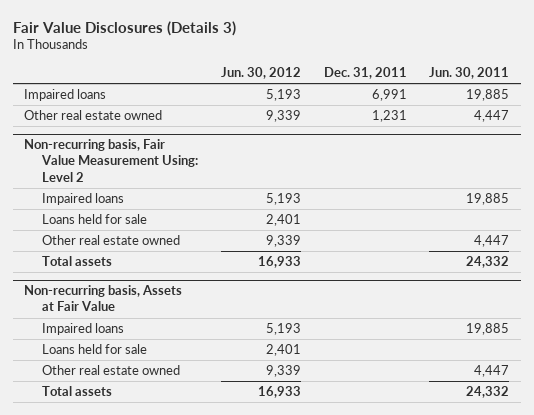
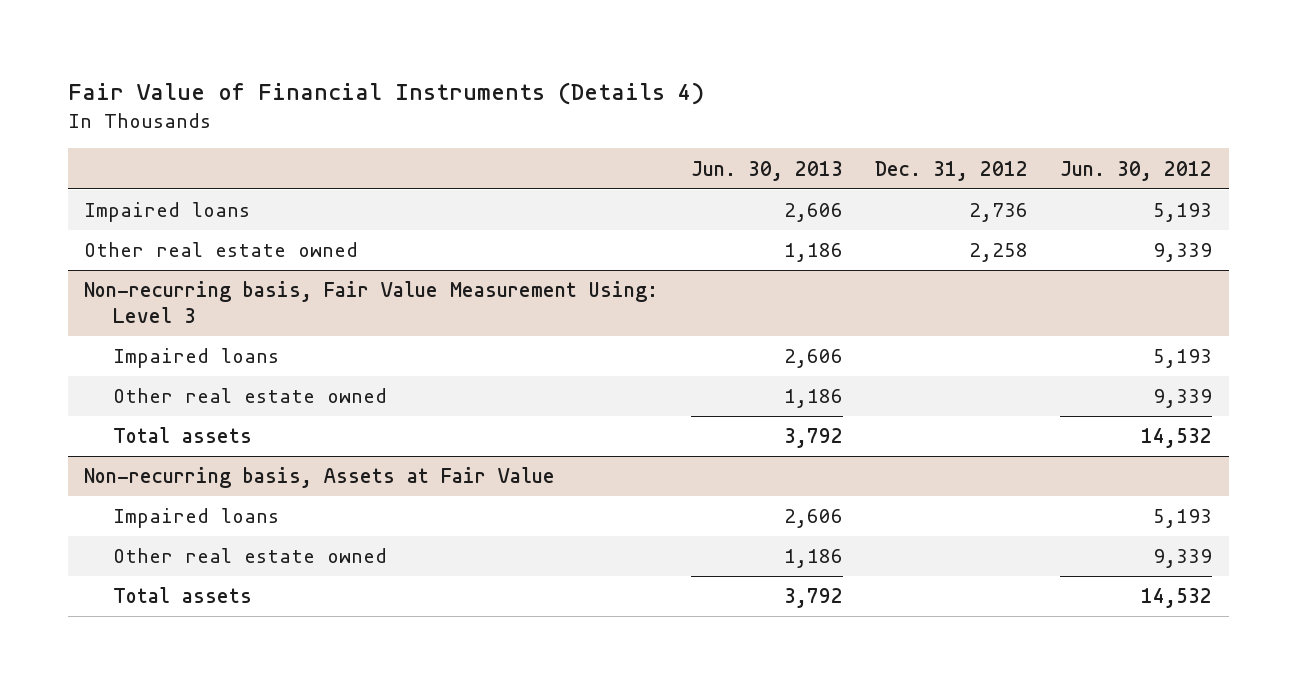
[13,20,237,36] Fair Value Disclosures (Details 3) -> [67,81,704,105] Fair Value of Financial Instruments (Details 4)
[323,67,407,80] Dec. 31, 2011 -> none
[429,67,510,80] Jun. 30, 2011 -> none
none -> [690,160,843,181] Jun. 30, 2013
none -> [875,160,1029,181] Dec. 31, 2012
[24,139,198,182] Non-recurring basis, Fair Value Measurement Using: Level 2 -> [84,281,659,324] Non-recurring basis, Fair Value Measurement Using: Level 3
[41,214,147,225] Loans held for sale -> none
[257,256,301,269] 16,933 -> [1141,428,1213,449] 14,532
[41,344,147,355] Loans held for sale -> none
[257,386,301,399] 16,933 -> [1141,588,1213,609] 14,532

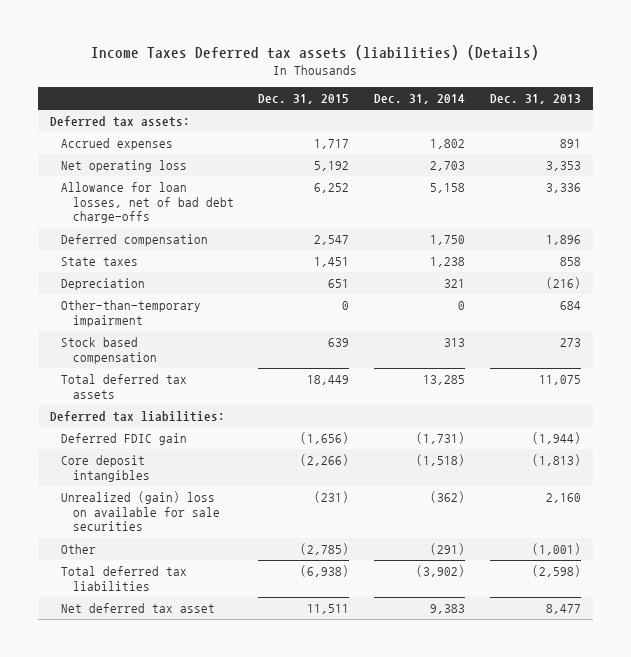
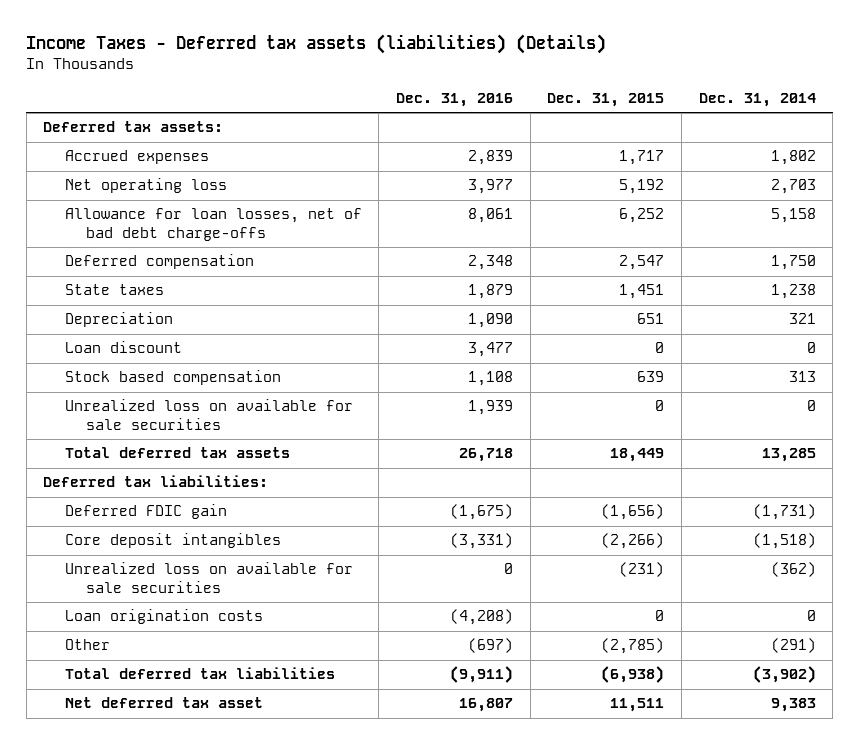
[91,45,540,61] Income Taxes Deferred tax assets (liabilities) (Details) -> [26,34,607,55] Income Taxes - Deferred tax assets (liabilities) (Details)
[489,94,581,105] Dec. 31, 2013 -> none
none -> [396,93,514,108] Dec. 31, 2016
[61,300,202,327] Other-than-temporary impairment -> none
none -> [64,341,182,354] Loan discount
none -> [64,399,353,431] Unrealized loss on available for sale securities
[61,491,220,532] Unrealized (gain) loss on available for sale securities -> [64,562,353,594] Unrealized loss on available for sale securities
none -> [64,609,263,625] Loan origination costs

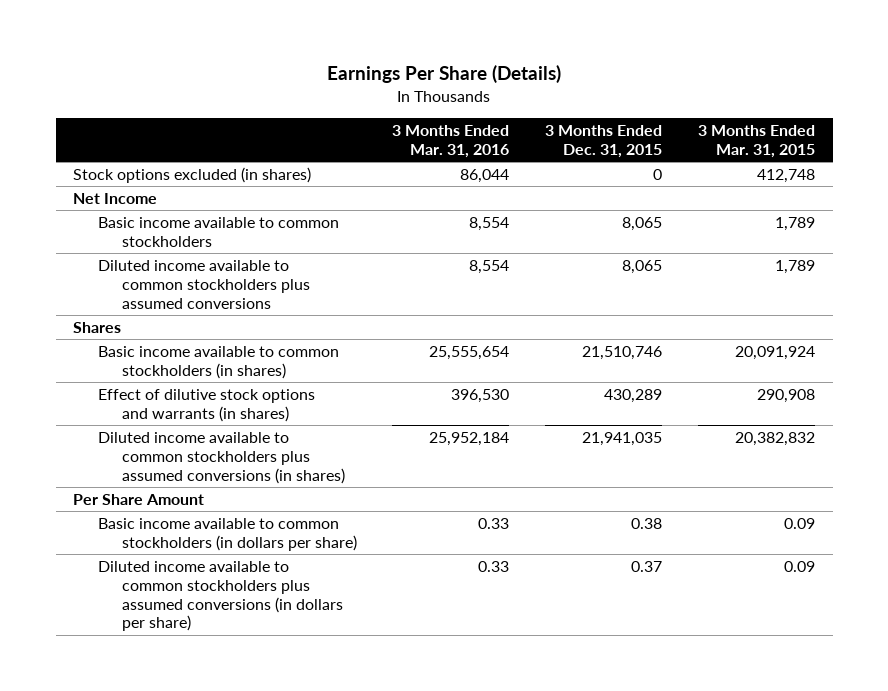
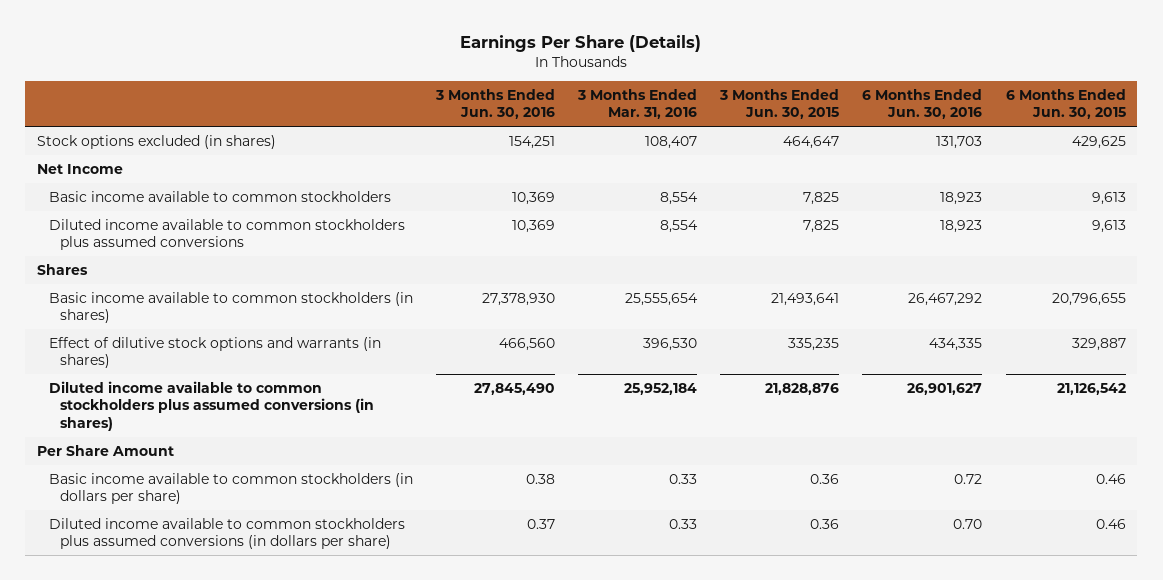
[545,125,663,159] 3 Months Ended Dec. 31, 2015 -> none
[698,125,816,159] 3 Months Ended Mar. 31, 2015 -> none
none -> [434,88,555,120] 3 Months Ended Jun. 30, 2016
none -> [719,88,840,120] 3 Months Ended Jun. 30, 2015
none -> [862,88,983,120] 6 Months Ended Jun. 30, 2016
none -> [1005,88,1126,120] 6 Months Ended Jun. 30, 2015
[460,168,510,183] 86,044 -> [644,135,697,149] 108,407

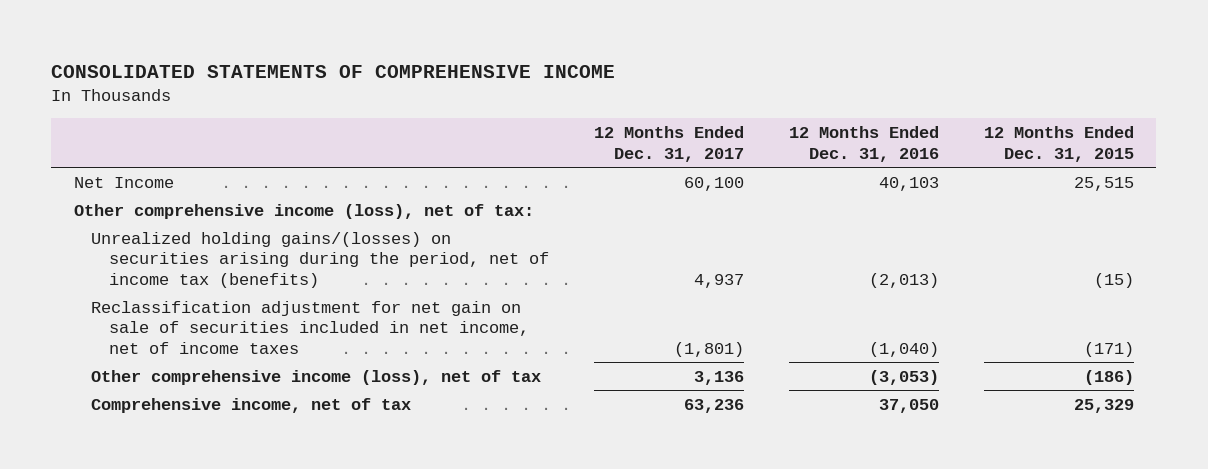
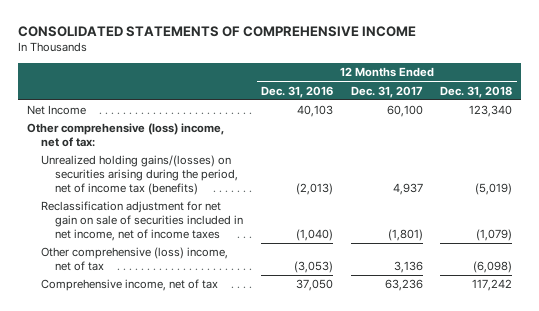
[983,126,1134,162] 12 Months Ended Dec. 31, 2015 -> none
none -> [440,85,513,98] Dec. 31, 2018
[73,203,534,219] Other comprehensive income (loss), net of tax: -> [26,123,224,147] Other comprehensive (loss) income, net of tax:
[91,369,542,385] Other comprehensive income (loss), net of tax -> [40,247,228,271] Other comprehensive (loss) income, net of tax

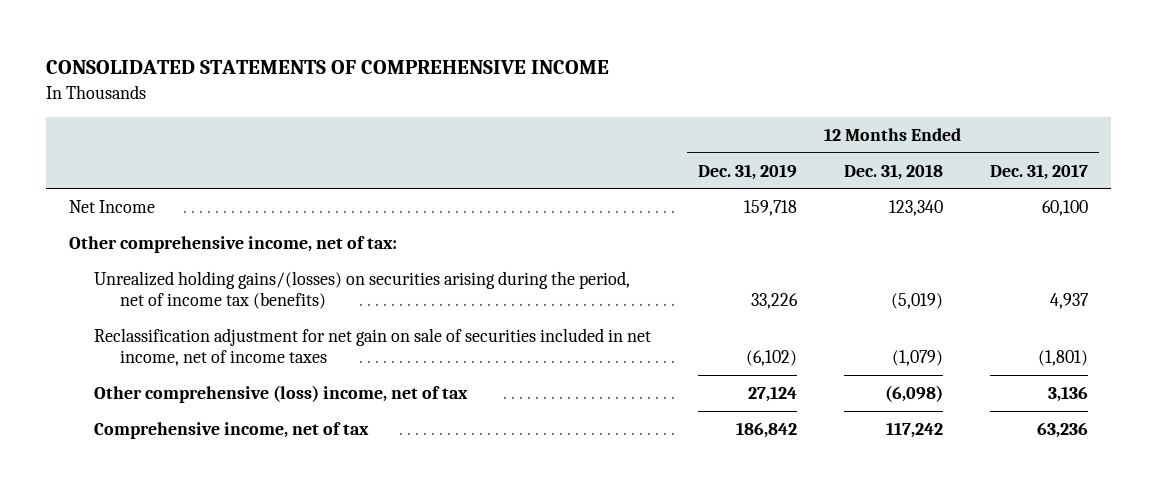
[260,85,333,98] Dec. 31, 2016 -> none
none -> [698,163,798,180] Dec. 31, 2019
[26,123,224,147] Other comprehensive (loss) income, net of tax: -> [69,236,398,254] Other comprehensive income, net of tax:

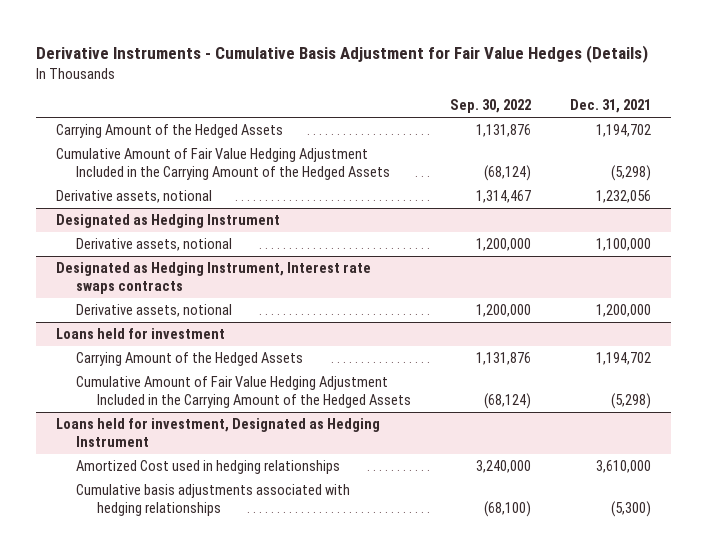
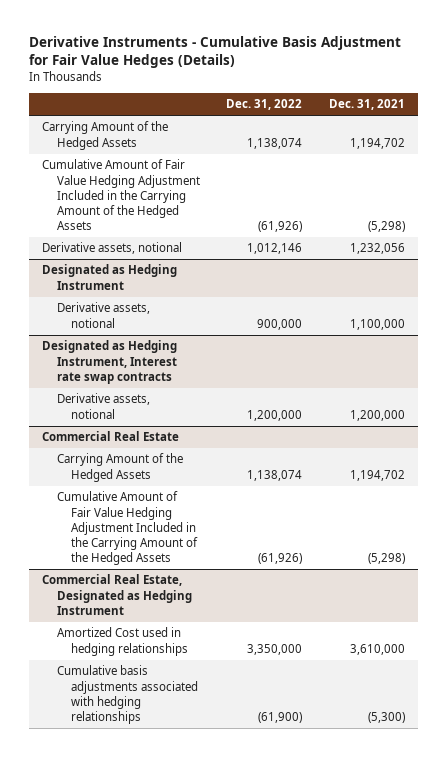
[449,99,531,114] Sep. 30, 2022 -> none
none -> [226,99,303,111] Dec. 31, 2022
[55,262,371,295] Designated as Hedging Instrument, Interest rate swaps contracts -> [42,340,178,384] Designated as Hedging Instrument, Interest rate swap contracts
[55,328,225,340] Loans held for investment -> [42,431,180,442] Commercial Real Estate
[55,418,380,448] Loans held for investment, Designated as Hedging Instrument -> none
none -> [42,574,192,615] Commercial Real Estate, Designated as Hedging Instrument

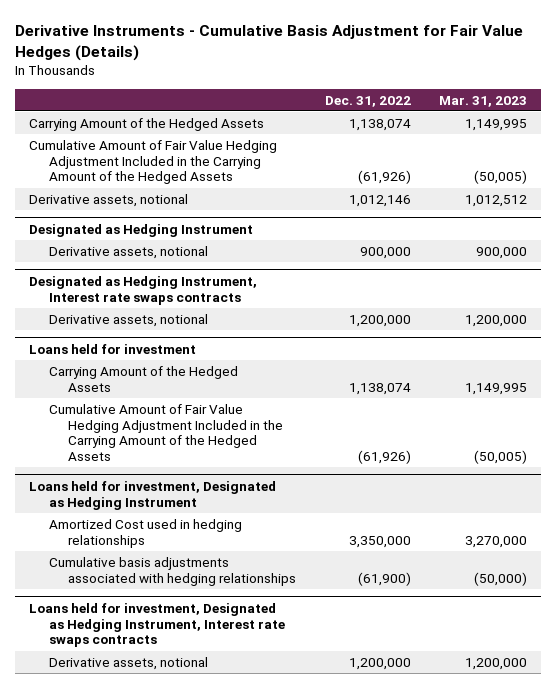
[328,99,405,111] Dec. 31, 2021 -> none
none -> [438,95,527,107] Mar. 31, 2023
[42,340,178,384] Designated as Hedging Instrument, Interest rate swap contracts -> [29,275,258,305] Designated as Hedging Instrument, Interest rate swaps contracts
[42,431,180,442] Commercial Real Estate -> [29,343,197,354] Loans held for investment
[42,574,192,615] Commercial Real Estate, Designated as Hedging Instrument -> none
none -> [29,480,277,510] Loans held for investment, Designated as Hedging Instrument
none -> [29,602,285,648] Loans held for investment, Designated as Hedging Instrument, Interest rate swaps contracts
none -> [48,656,208,670] Derivative assets, notional

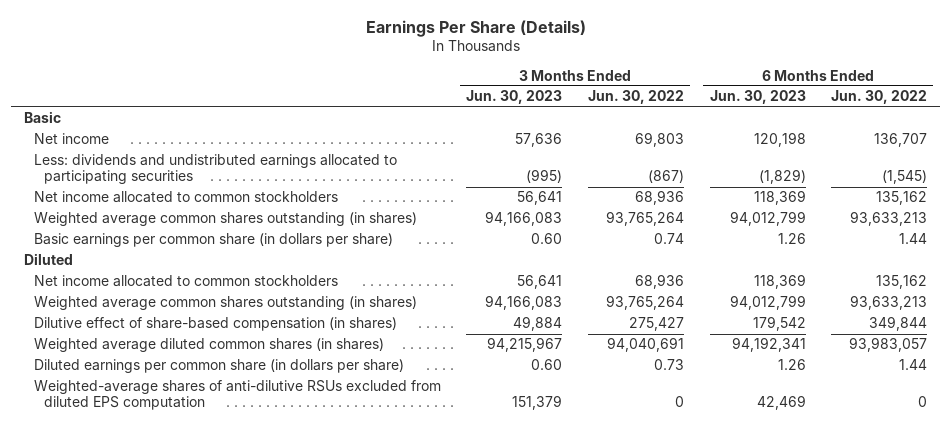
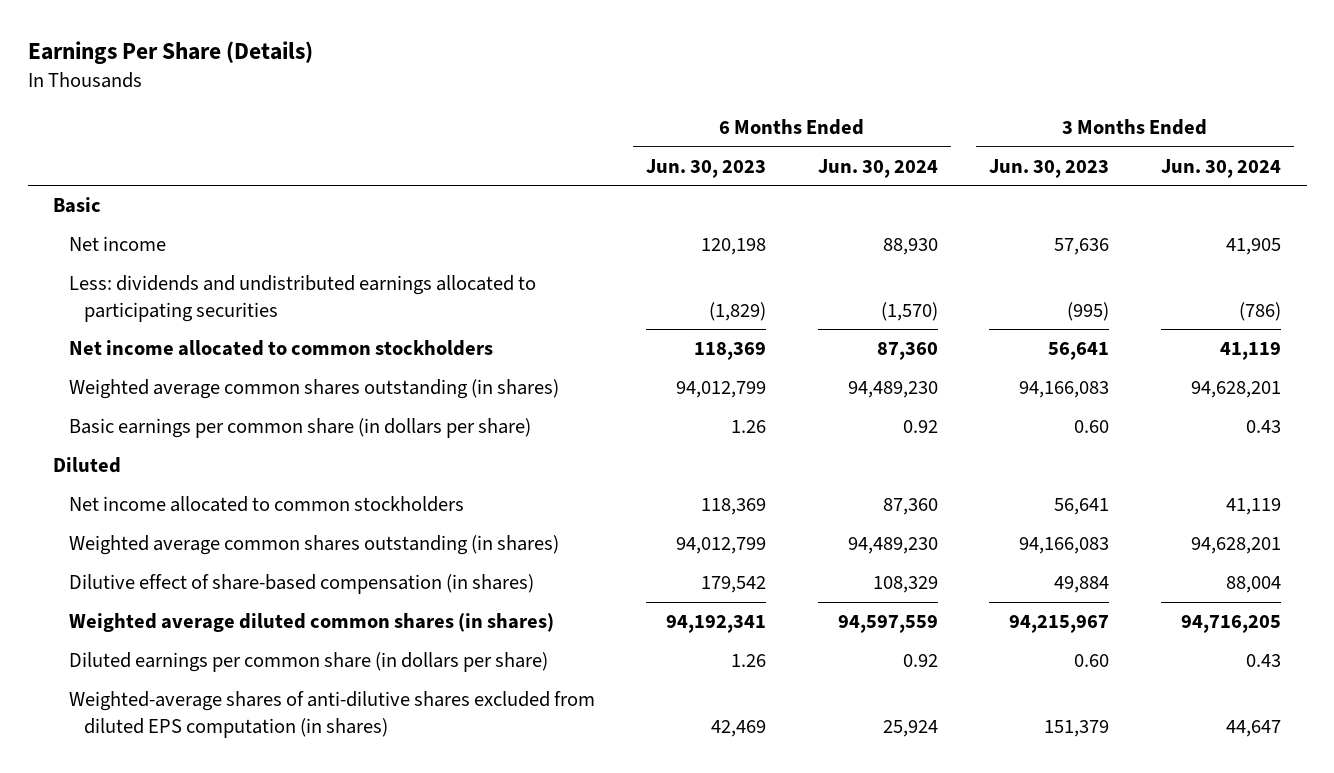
[588,90,685,105] Jun. 30, 2022 -> none
[831,90,928,105] Jun. 30, 2022 -> none
none -> [817,158,938,178] Jun. 30, 2024
none -> [1160,158,1281,178] Jun. 30, 2024
[33,380,441,411] Weighted-average shares of anti-dilutive RSUs excluded from diluted EPS computation -> [68,691,595,738] Weighted-average shares of anti-dilutive shares excluded from diluted EPS computation (in shares)

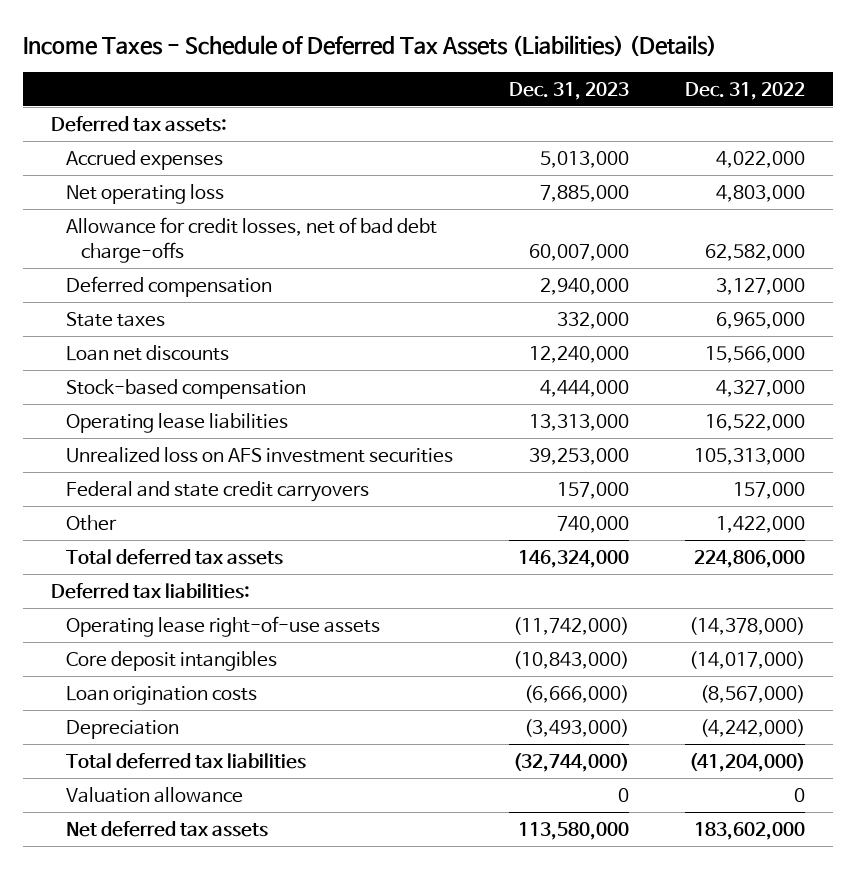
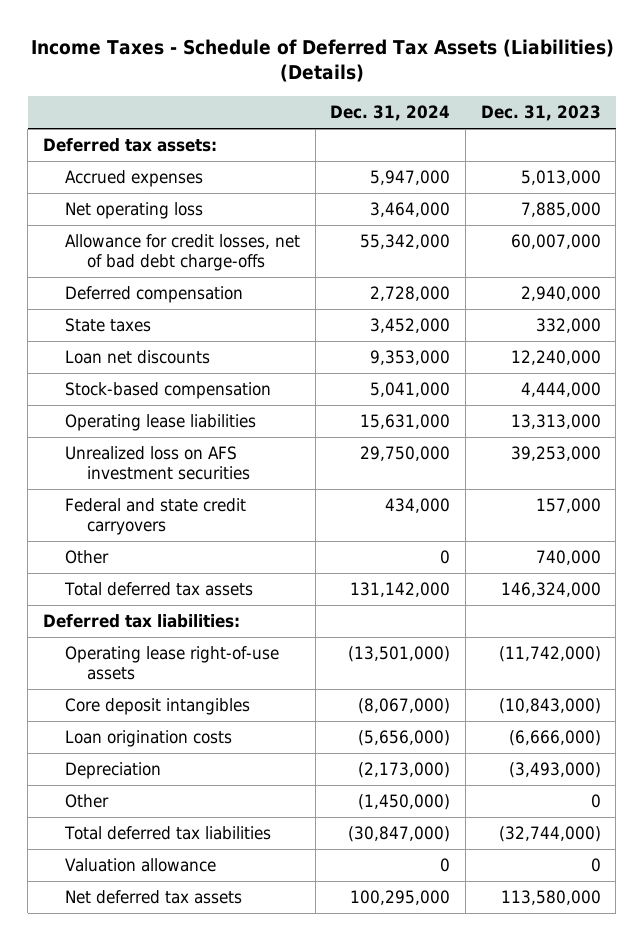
[685,81,806,100] Dec. 31, 2022 -> none
none -> [330,105,451,122] Dec. 31, 2024
none -> [65,794,110,809] Other

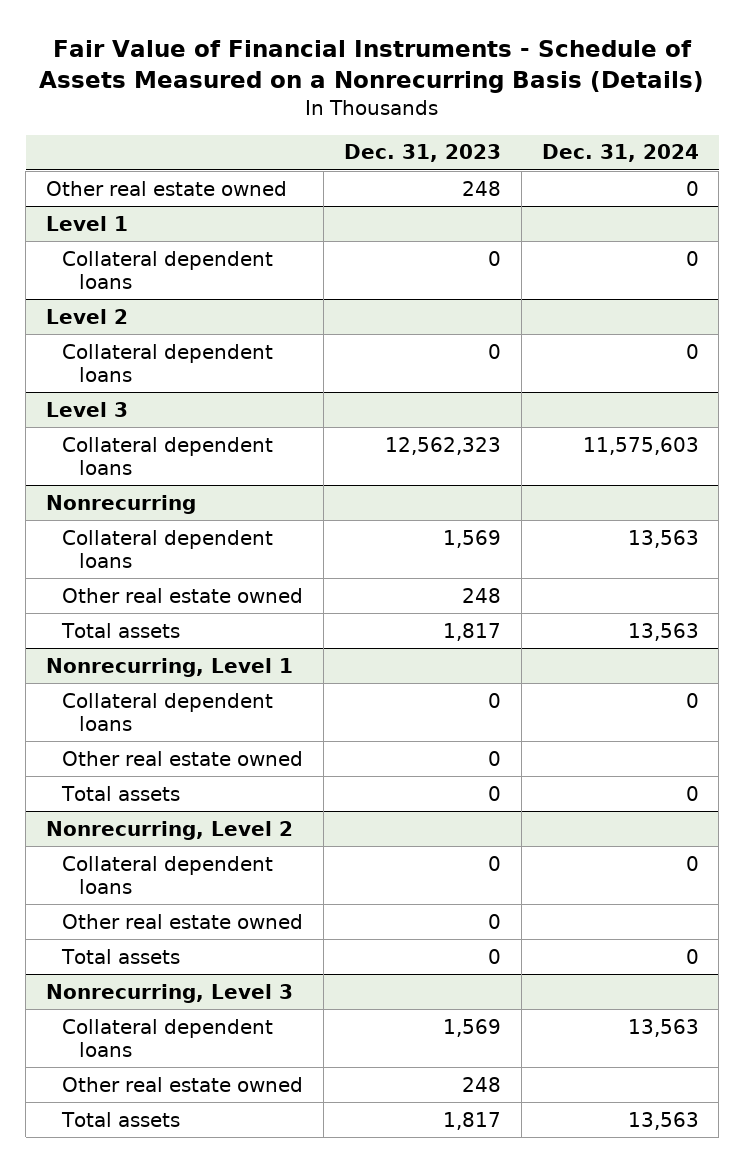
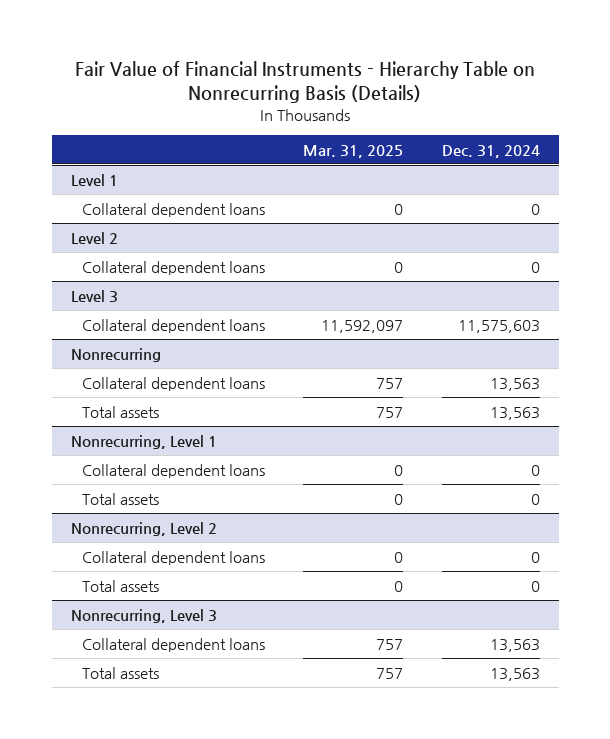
[39,39,705,93] Fair Value of Financial Instruments - Schedule of Assets Measured on a Nonrecurring Basis (Details) -> [75,61,536,103] Fair Value of Financial Instruments - Hierarchy Table on Nonrecurring Basis (Details)
[343,144,501,163] Dec. 31, 2023 -> none
none -> [303,144,404,158] Mar. 31, 2025
[46,180,288,196] Other real estate owned -> none
[62,587,304,603] Other real estate owned -> none
[62,750,304,766] Other real estate owned -> none
[62,913,304,929] Other real estate owned -> none
[62,1076,304,1092] Other real estate owned -> none

